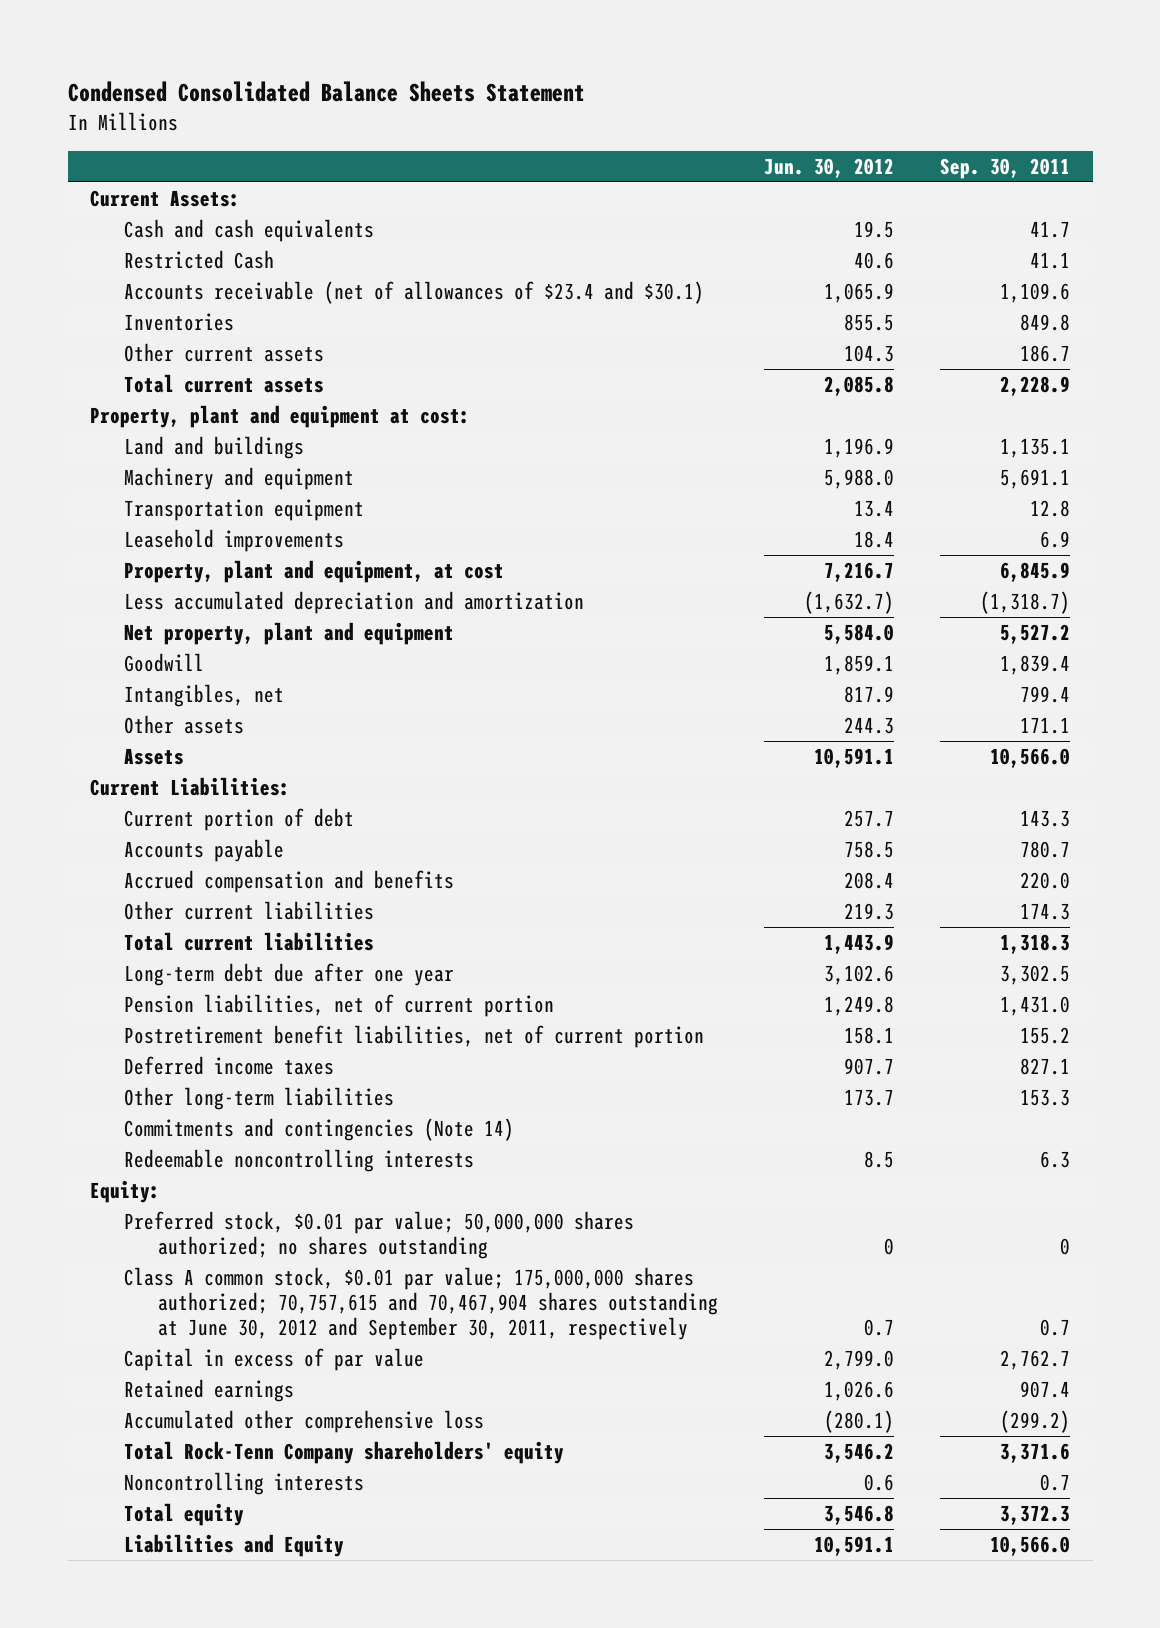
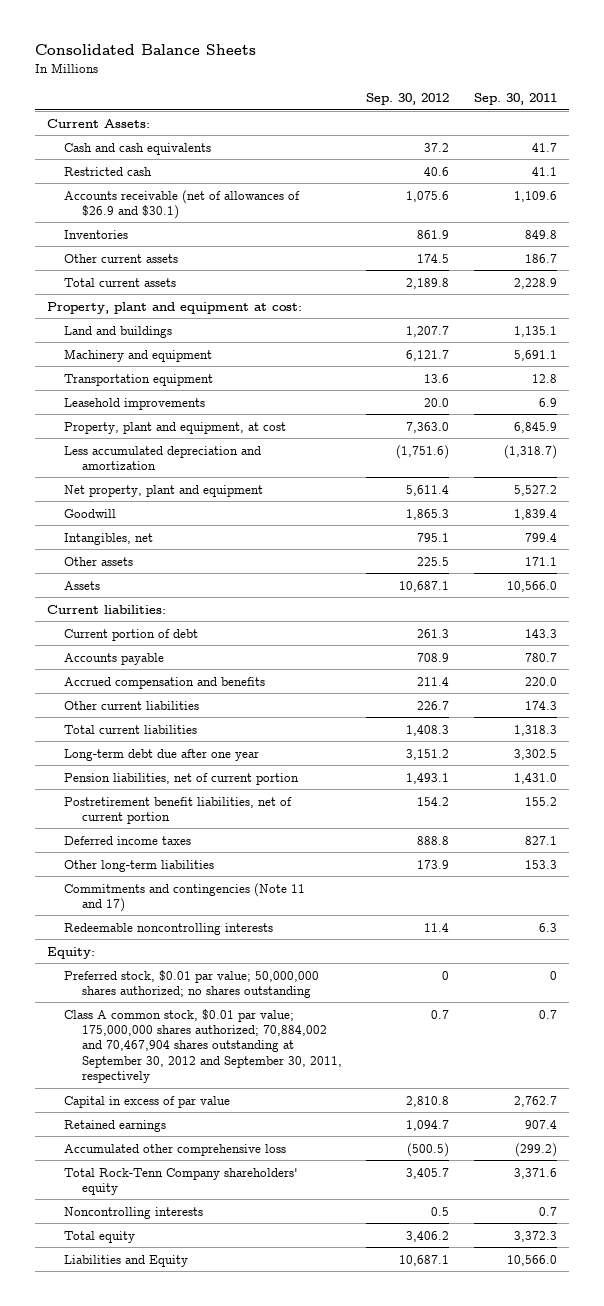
[67,80,585,102] Condensed Consolidated Balance Sheets Statement -> [34,43,256,55] Consolidated Balance Sheets
[763,157,894,178] Jun. 30, 2012 -> none
none -> [366,93,450,106] Sep. 30, 2012
[124,249,275,269] Restricted Cash -> [64,166,153,176] Restricted cash
[124,280,705,304] Accounts receivable (net of allowances of $23.4 and $30.1) -> [64,189,301,219] Accounts receivable (net of allowances of $26.9 and $30.1)
[90,776,291,796] Current Liabilities: -> [46,604,166,614] Current liabilities:
[124,1117,515,1141] Commitments and contingencies (Note 14) -> [64,882,306,912] Commitments and contingencies (Note 11 and 17)
[124,1266,719,1341] Class A common stock, $0.01 par value; 175,000,000 shares authorized; 70,757,615 and 70,467,904 shares outstanding at June 30, 2012 and September 30, 2011, respectively -> [64,1008,342,1084] Class A common stock, $0.01 par value; 175,000,000 shares authorized; 70,884,002 and 70,467,904 shares outstanding at September 30, 2012 and September 30, 2011, respectively

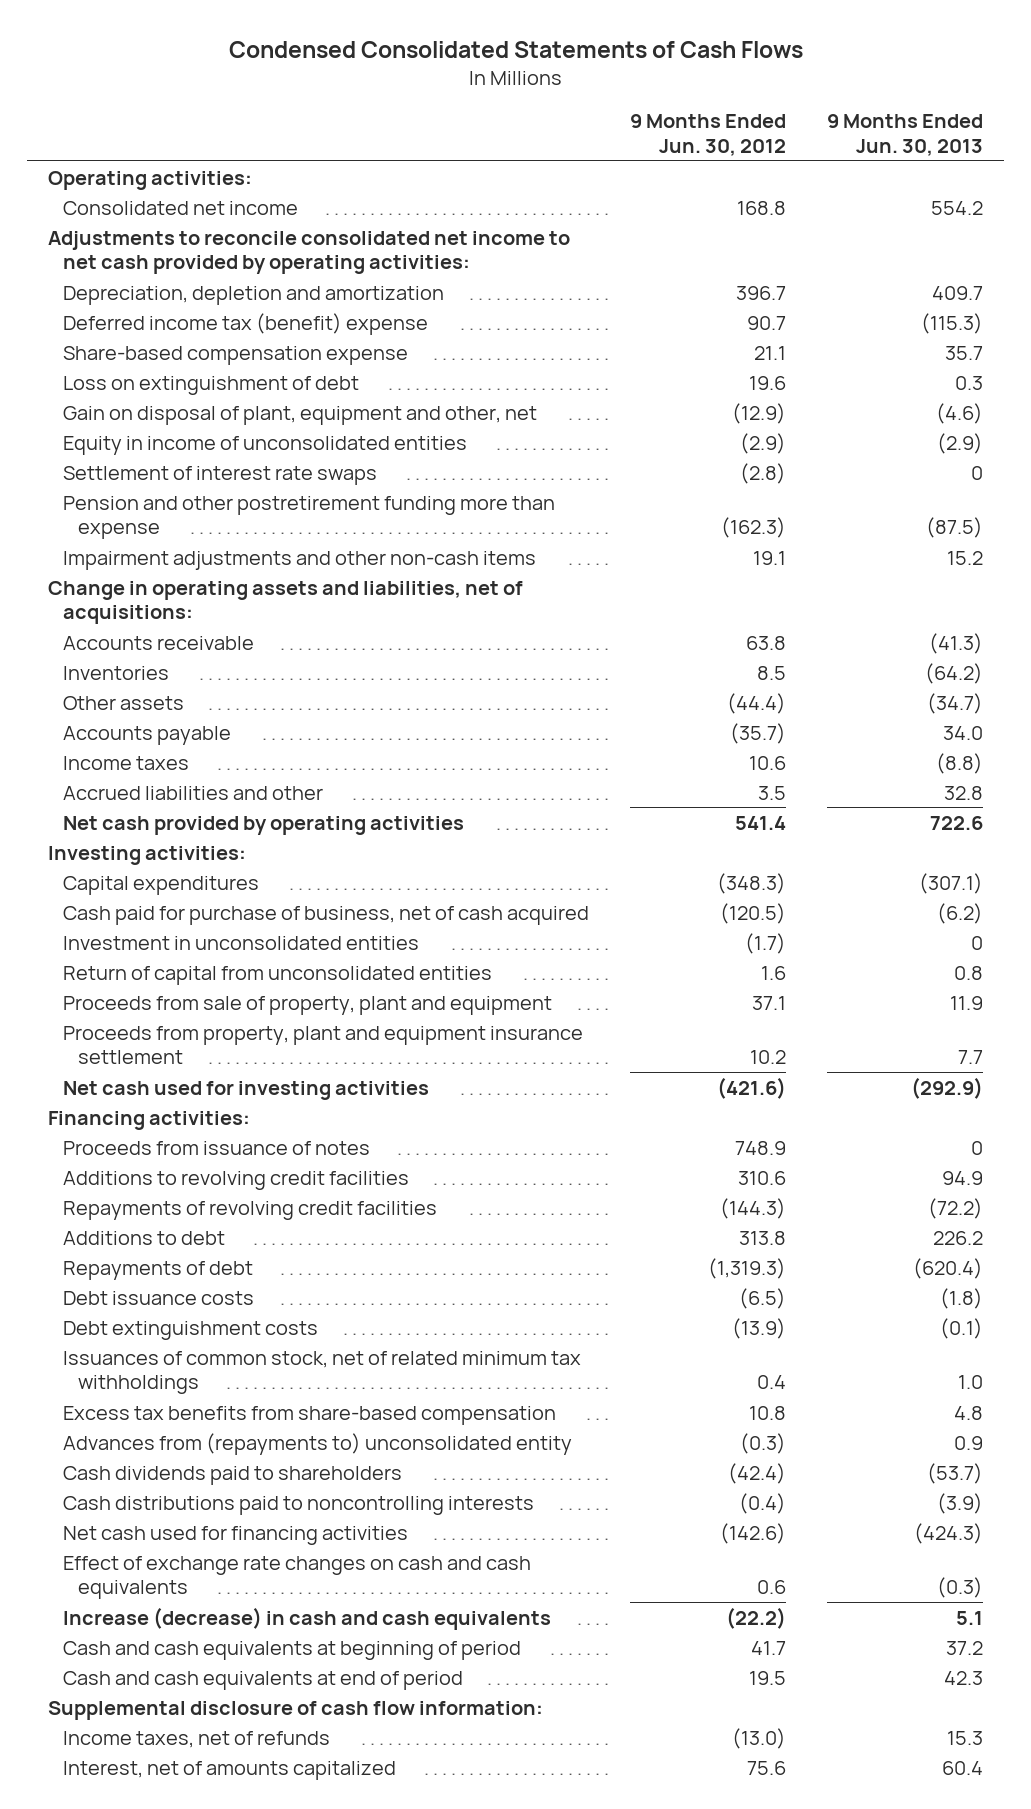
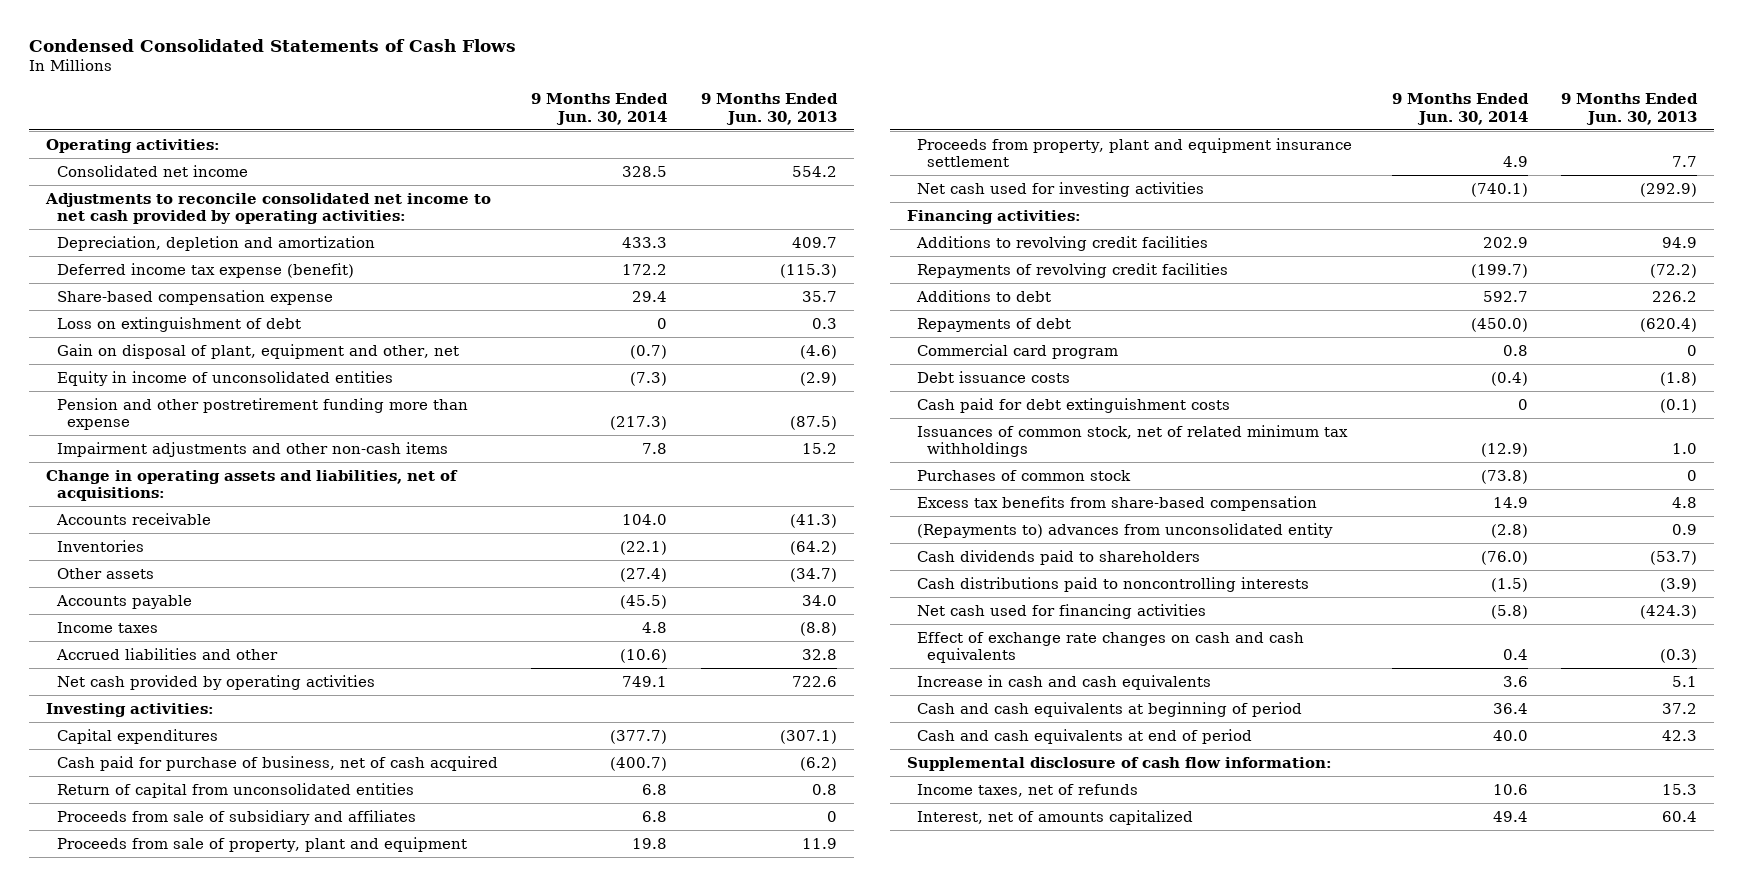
[630,113,787,156] 9 Months Ended Jun. 30, 2012 -> none
none -> [531,92,669,125] 9 Months Ended Jun. 30, 2014
[62,312,428,335] Deferred income tax (benefit) expense -> [56,262,354,278] Deferred income tax expense (benefit)
[62,465,377,485] Settlement of interest rate swaps -> none
[62,935,419,950] Investment in unconsolidated entities -> none
none -> [56,809,416,825] Proceeds from sale of subsidiary and affiliates
[62,1140,370,1155] Proceeds from issuance of notes -> none
none -> [916,343,1118,359] Commercial card program
[62,1320,318,1340] Debt extinguishment costs -> [916,397,1230,413] Cash paid for debt extinguishment costs
none -> [916,469,1131,481] Purchases of common stock
[62,1432,572,1455] Advances from (repayments to) unconsolidated entity -> [916,522,1333,538] (Repayments to) advances from unconsolidated entity
[62,1606,551,1630] Increase (decrease) in cash and cash equivalents -> [916,674,1211,690] Increase in cash and cash equivalents

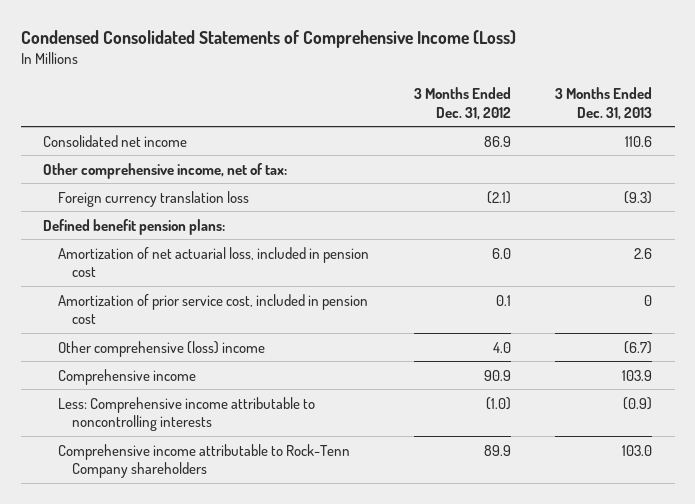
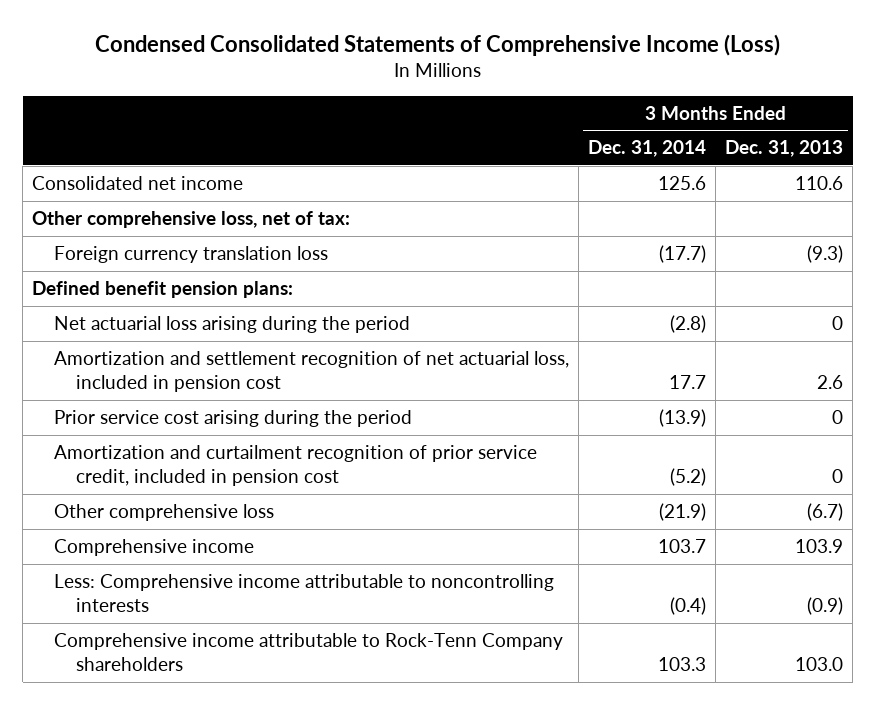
[413,86,511,120] 3 Months Ended Dec. 31, 2012 -> none
none -> [588,140,707,158] Dec. 31, 2014
[43,162,288,179] Other comprehensive income, net of tax: -> [32,211,351,229] Other comprehensive loss, net of tax:
none -> [54,316,411,334] Net actuarial loss arising during the period
[57,246,369,278] Amortization of net actuarial loss, included in pension cost -> [54,351,570,393] Amortization and settlement recognition of net actuarial loss, included in pension cost
none -> [54,410,413,428] Prior service cost arising during the period
[57,293,368,325] Amortization of prior service cost, included in pension cost -> [54,445,538,487] Amortization and curtailment recognition of prior service credit, included in pension cost
[57,340,265,357] Other comprehensive (loss) income -> [54,504,275,522] Other comprehensive loss

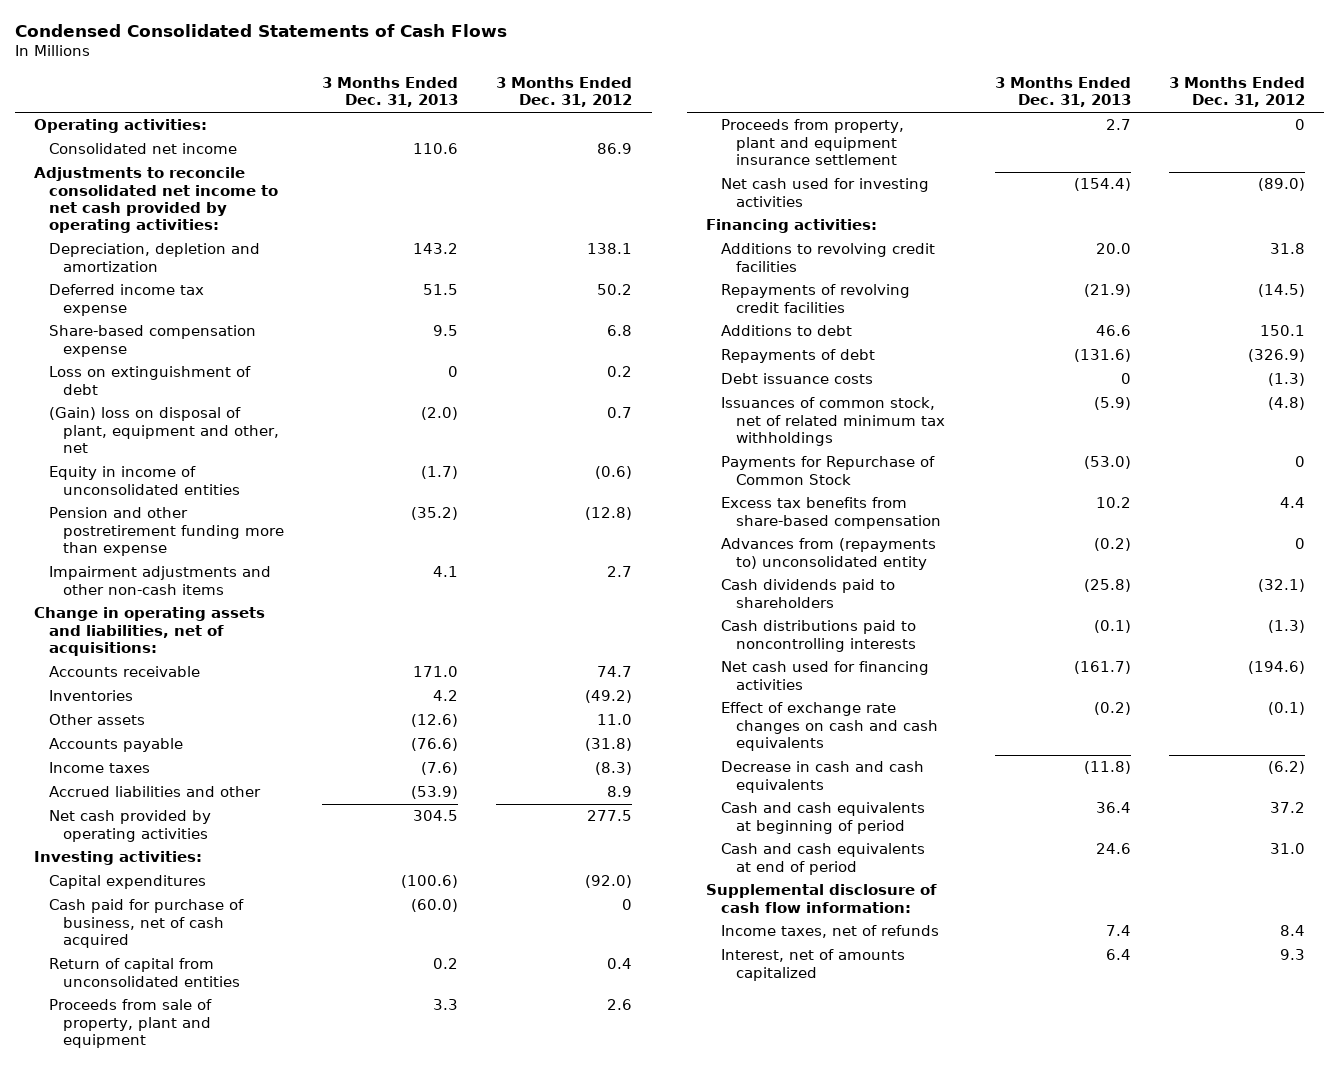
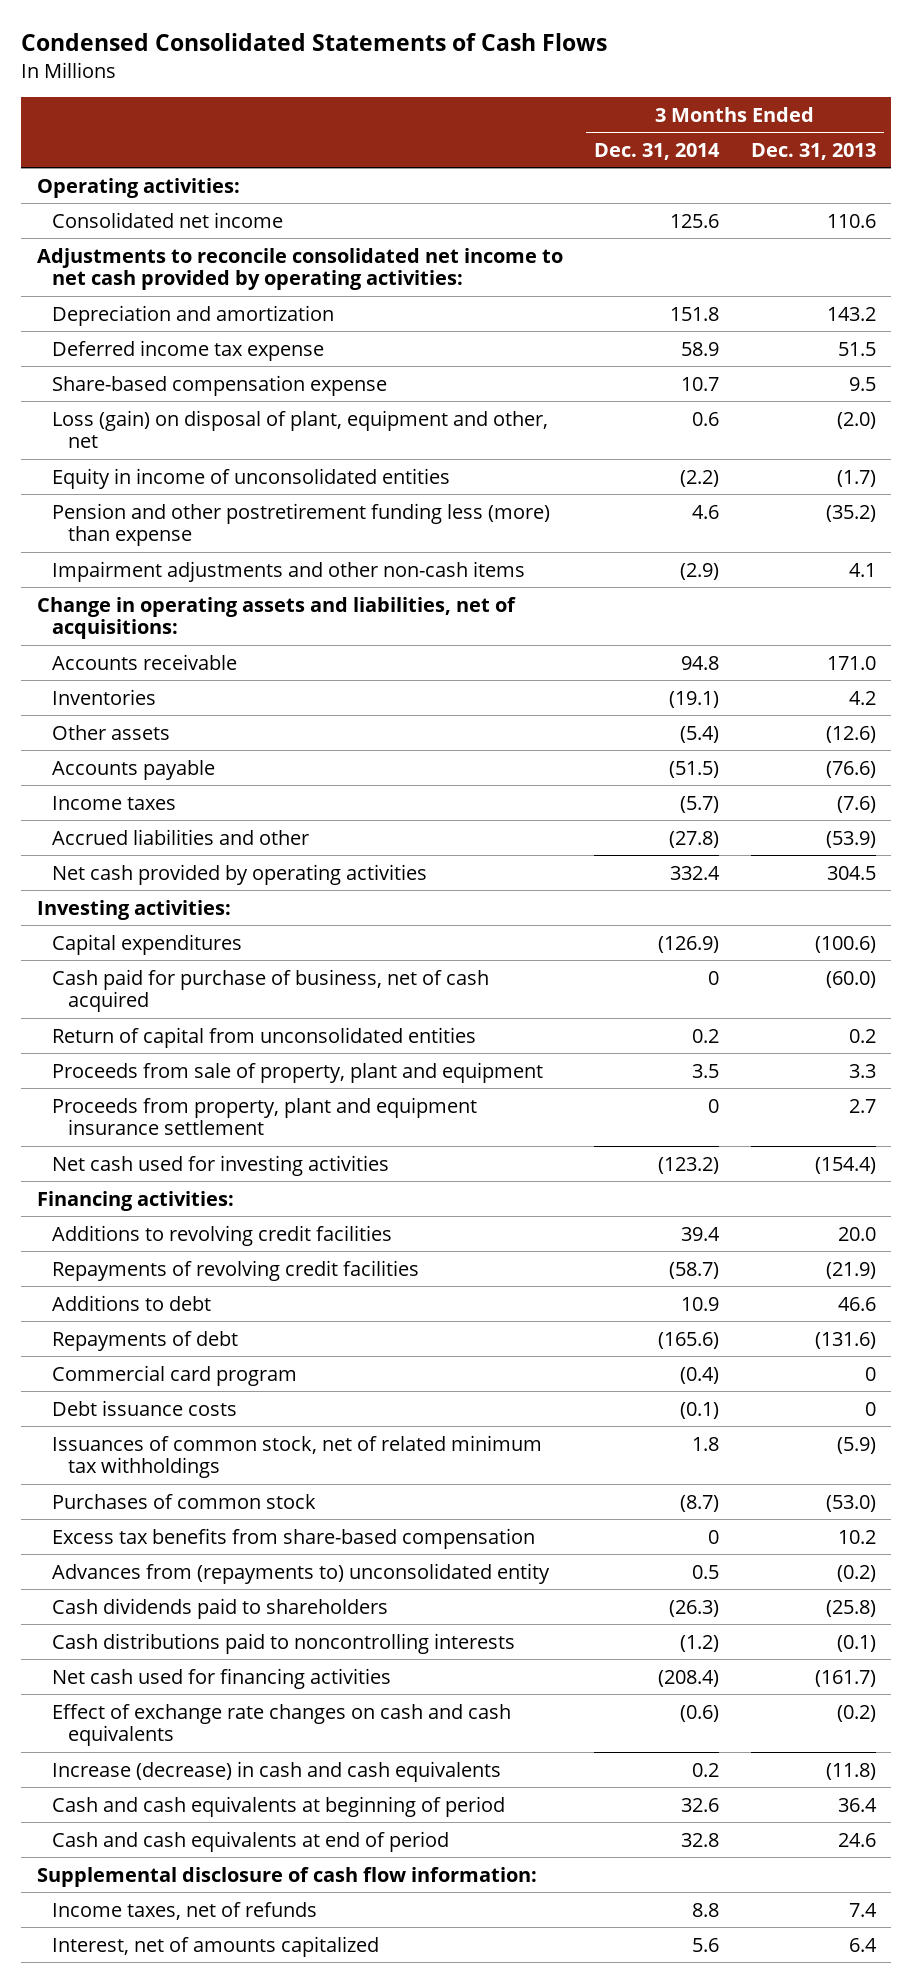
[496,76,633,108] 3 Months Ended Dec. 31, 2012 -> none
none -> [594,142,721,160] Dec. 31, 2014
[48,243,260,272] Depreciation, depletion and amortization -> [52,304,335,326] Depreciation and amortization
[48,366,251,395] Loss on extinguishment of debt -> none
[48,407,280,453] (Gain) loss on disposal of plant, equipment and other, net -> [52,409,549,449] Loss (gain) on disposal of plant, equipment and other, net
[48,507,285,556] Pension and other postretirement funding more than expense -> [52,502,551,547] Pension and other postretirement funding less (more) than expense
none -> [52,1364,298,1386] Commercial card program
[721,456,936,485] Payments for Repurchase of Common Stock -> [52,1493,317,1509] Purchases of common stock
[721,761,925,793] Decrease in cash and cash equivalents -> [52,1760,502,1782] Increase (decrease) in cash and cash equivalents

